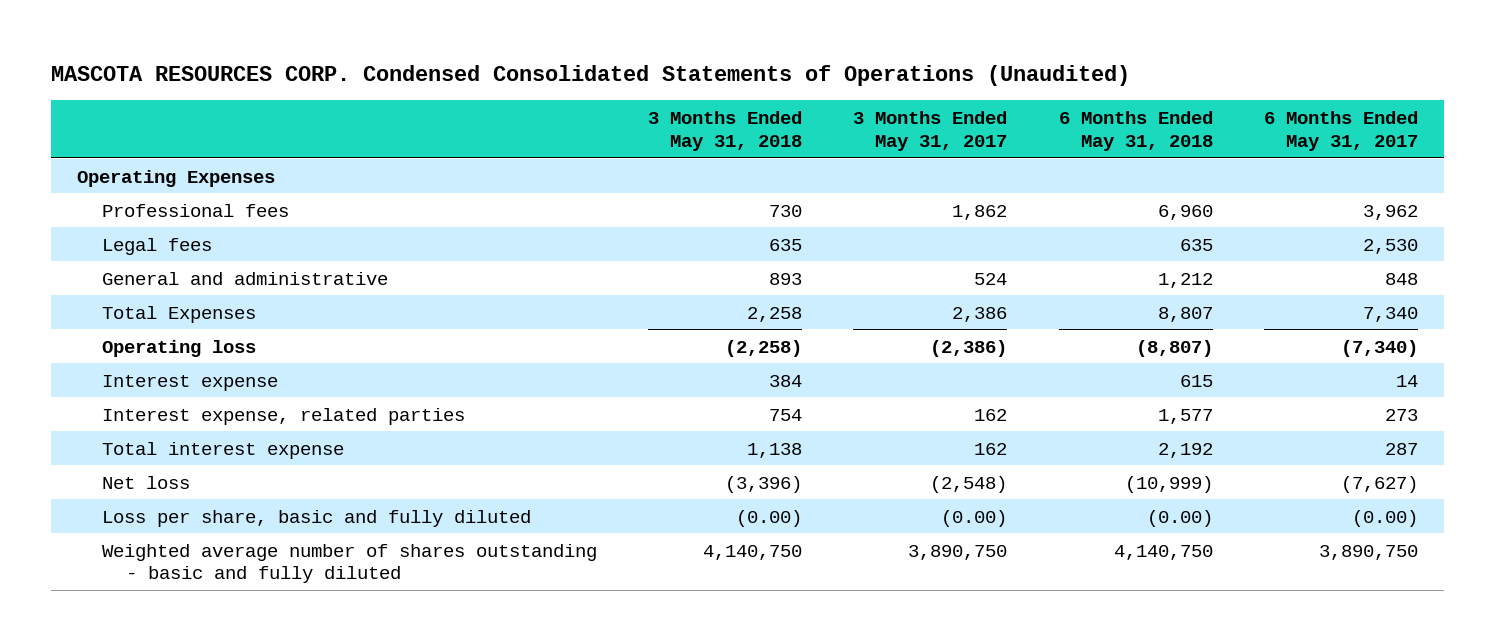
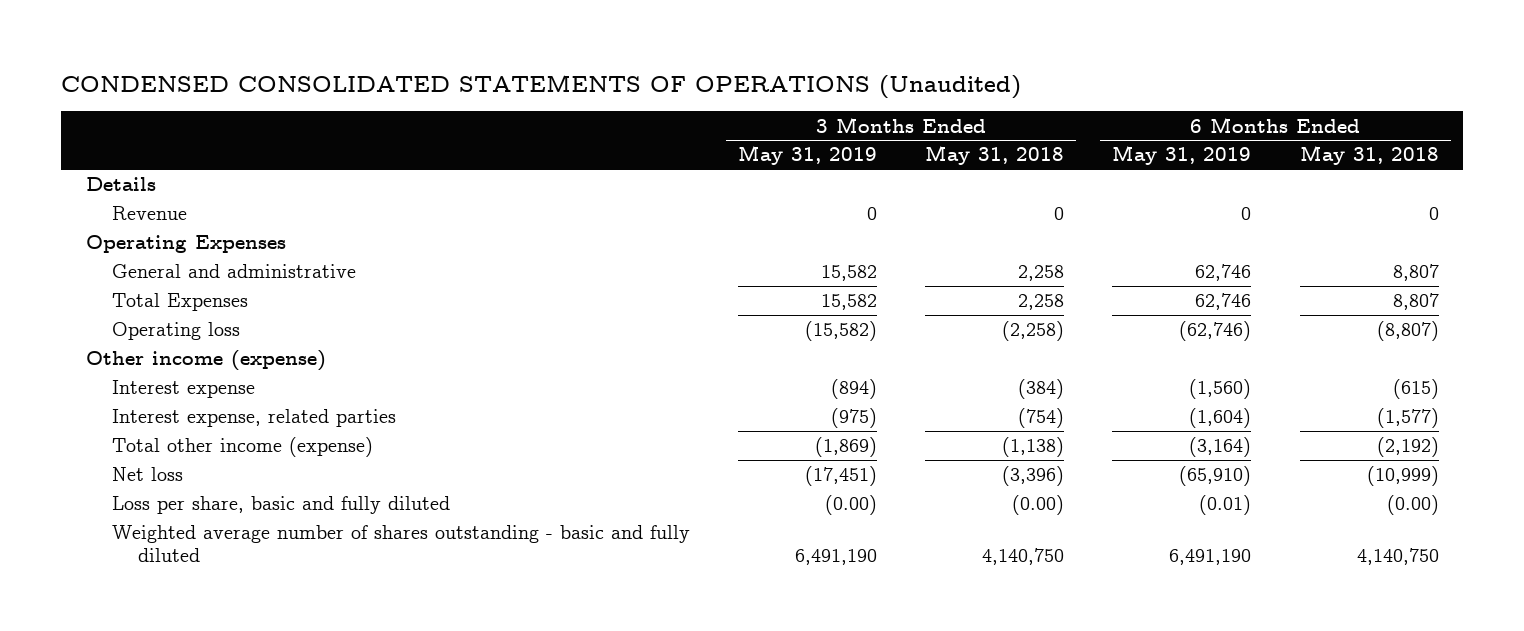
[51,65,1131,87] MASCOTA RESOURCES CORP. Condensed Consolidated Statements of Operations (Unaudited) -> [61,74,1022,99] CONDENSED CONSOLIDATED STATEMENTS OF OPERATIONS (Unaudited)
[853,110,1008,151] 3 Months Ended May 31, 2017 -> none
[1264,110,1419,151] 6 Months Ended May 31, 2017 -> none
none -> [737,145,877,166] May 31, 2019
none -> [1112,145,1252,166] May 31, 2019
none -> [85,177,156,192] Details
none -> [111,206,187,221] Revenue
[101,203,289,217] Professional fees -> none
[101,237,212,255] Legal fees -> none
[769,272,803,285] 893 -> [1018,265,1065,282] 2,258
[1157,272,1213,288] 1,212 -> [1392,264,1439,282] 8,807
[101,441,344,459] Total interest expense -> none
none -> [85,350,326,372] Other income (expense)
[769,374,803,387] 384 -> [1018,379,1065,400] (384)
[1179,374,1213,387] 615 -> [1392,379,1439,400] (615)
[769,408,803,421] 754 -> [1018,408,1065,429] (754)
[1157,408,1213,424] 1,577 -> [1376,408,1439,429] (1,577)
none -> [111,437,373,458] Total other income (expense)

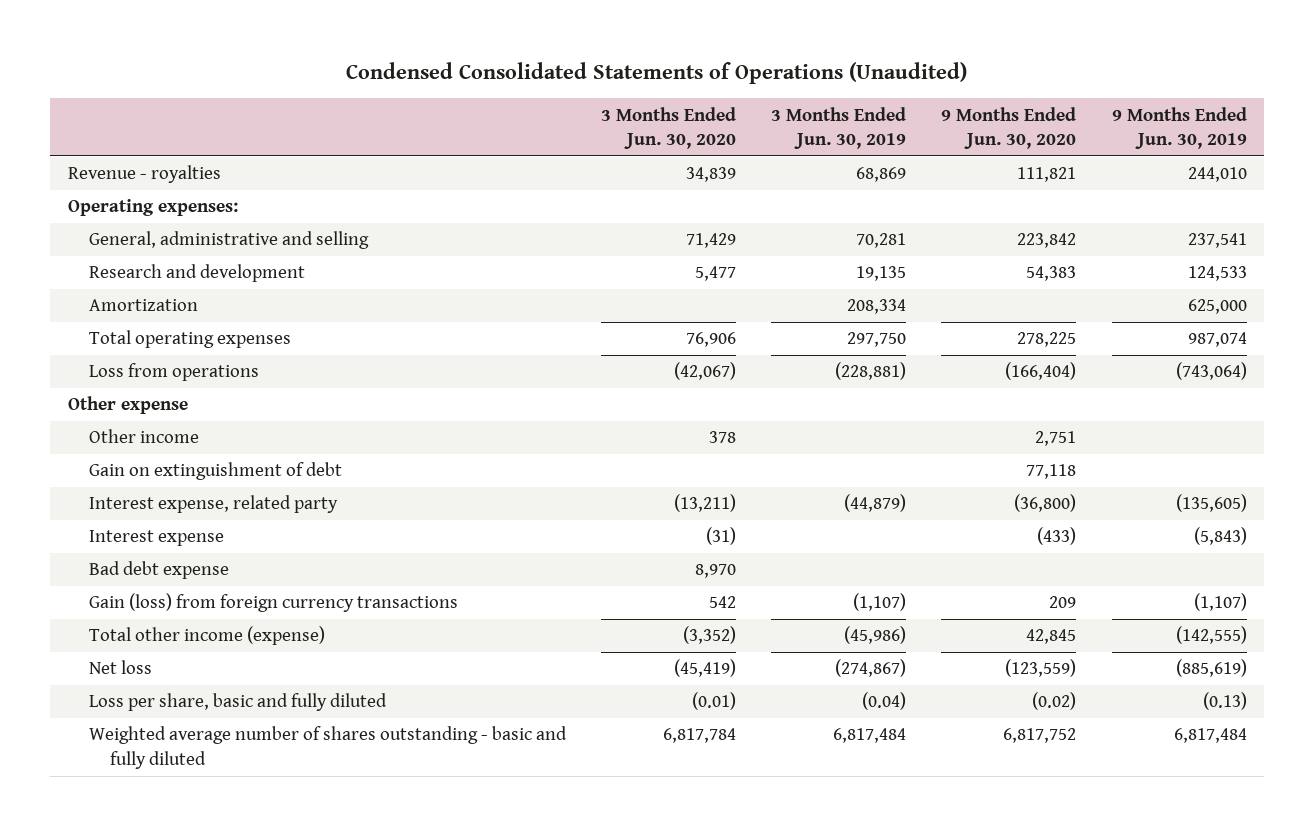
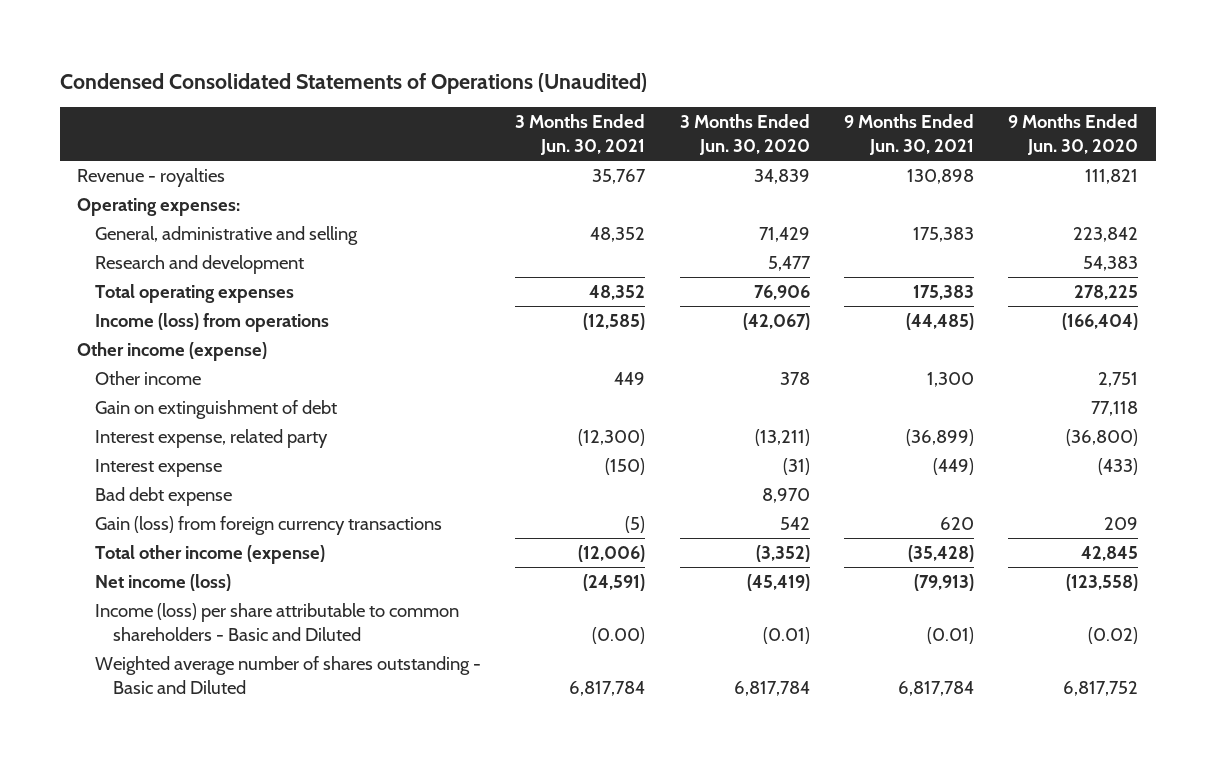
[771,106,907,149] 3 Months Ended Jun. 30, 2019 -> none
[1111,106,1247,149] 9 Months Ended Jun. 30, 2019 -> none
none -> [515,114,646,156] 3 Months Ended Jun. 30, 2021
none -> [844,114,975,156] 9 Months Ended Jun. 30, 2021
[89,299,199,312] Amortization -> none
[89,363,260,382] Loss from operations -> [95,312,330,332] Income (loss) from operations
[67,396,188,415] Other expense -> [77,341,268,361] Other income (expense)
[89,660,153,675] Net loss -> [95,573,232,591] Net income (loss)
[1005,659,1077,678] (123,559) -> [1066,573,1139,591] (123,558)
[89,693,388,712] Loss per share, basic and fully diluted -> [95,602,460,641] Income (loss) per share attributable to common shareholders - Basic and Diluted
[89,726,568,769] Weighted average number of shares outstanding - basic and fully diluted -> [95,655,482,694] Weighted average number of shares outstanding - Basic and Diluted

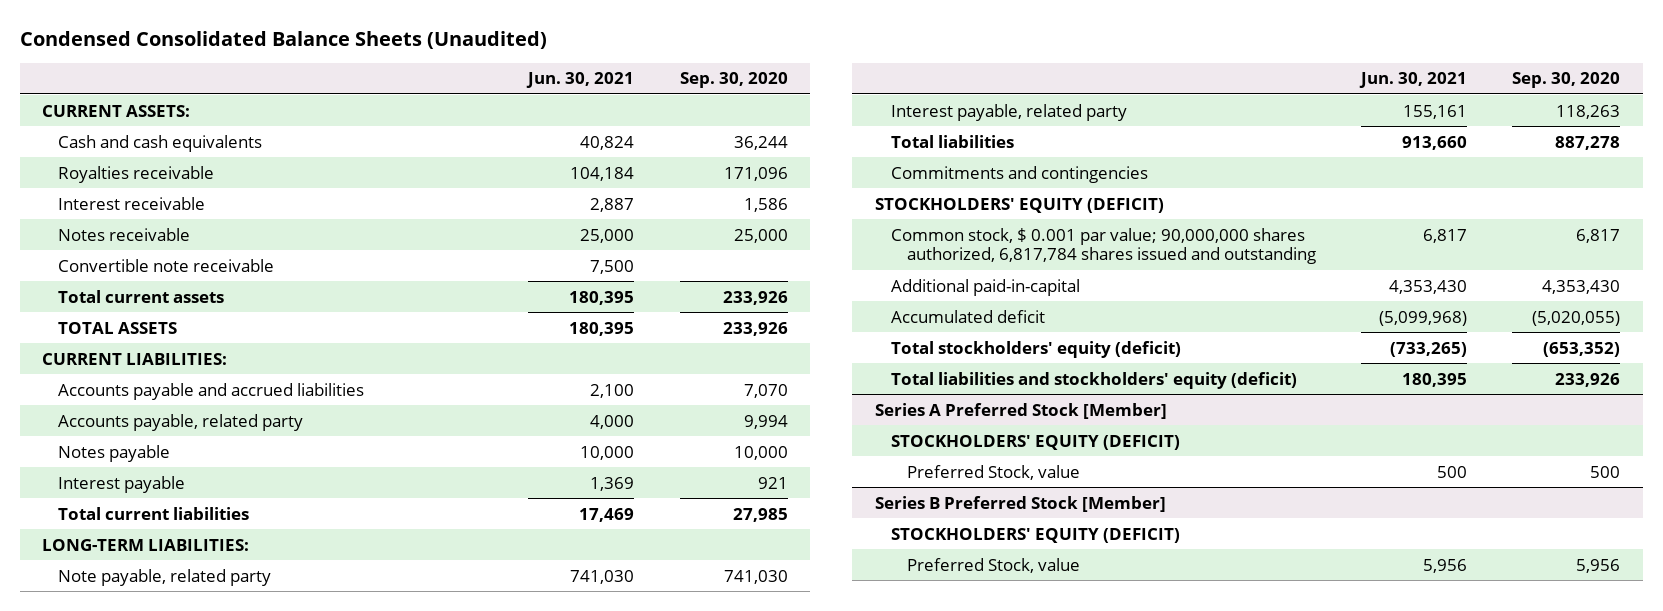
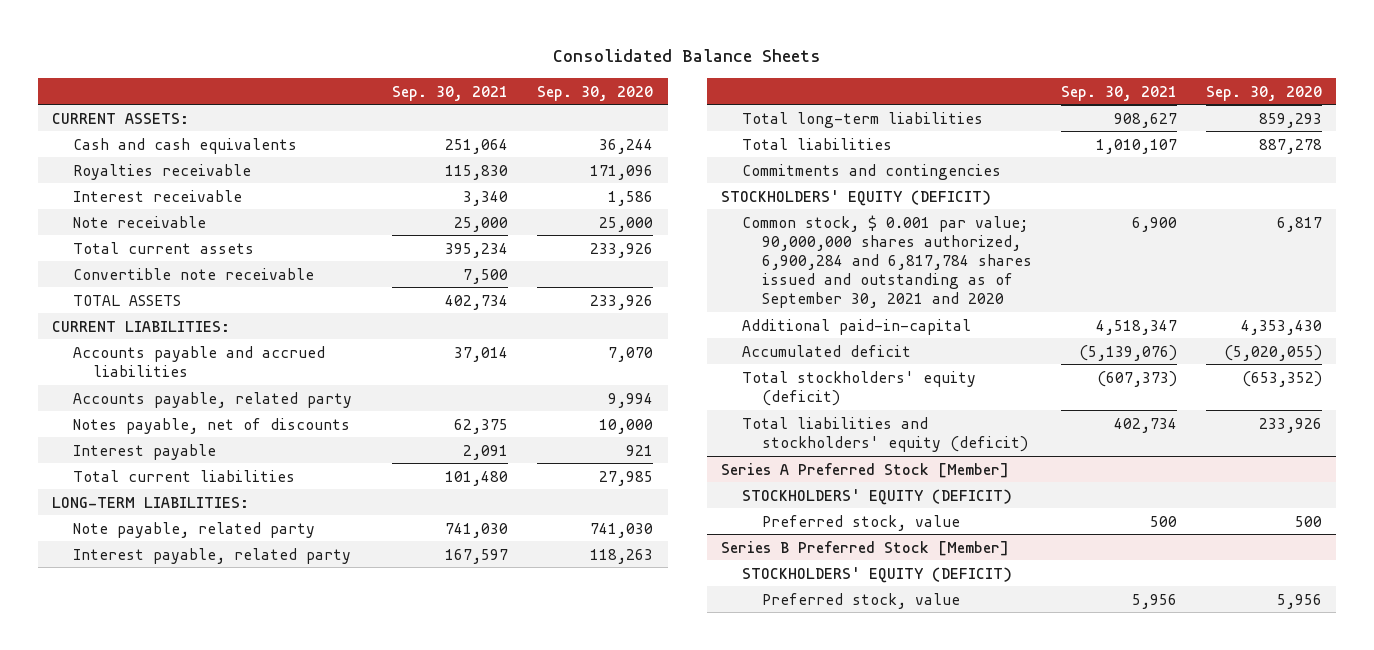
[19,30,547,49] Condensed Consolidated Balance Sheets (Unaudited) -> [553,49,822,63] Consolidated Balance Sheets
[526,72,635,89] Jun. 30, 2021 -> none
none -> [392,85,509,101] Sep. 30, 2021
[58,227,191,241] Notes receivable -> [72,215,206,228] Note receivable
[58,258,275,272] Convertible note receivable -> [72,267,314,280] Convertible note receivable
[58,444,171,462] Notes payable -> [72,417,350,434] Notes payable, net of discounts
none -> [741,111,983,128] Total long-term liabilities
[890,227,1316,265] Common stock, $ 0.001 par value; 90,000,000 shares authorized, 6,817,784 shares issued and outstanding -> [741,214,1033,308] Common stock, $ 0.001 par value; 90,000,000 shares authorized, 6,900,284 and 6,817,784 shares issued and outstanding as of September 30, 2021 and 2020
[906,464,1080,480] Preferred Stock, value -> [762,514,961,531] Preferred stock, value
[906,557,1080,573] Preferred Stock, value -> [762,592,961,609] Preferred stock, value

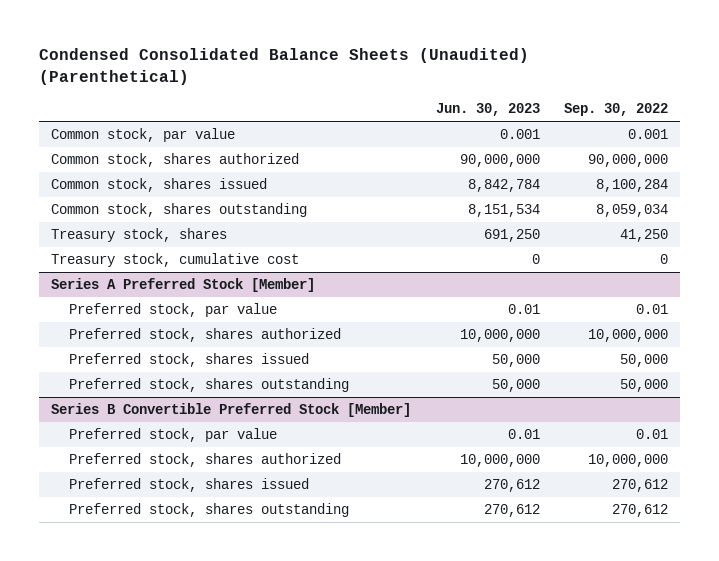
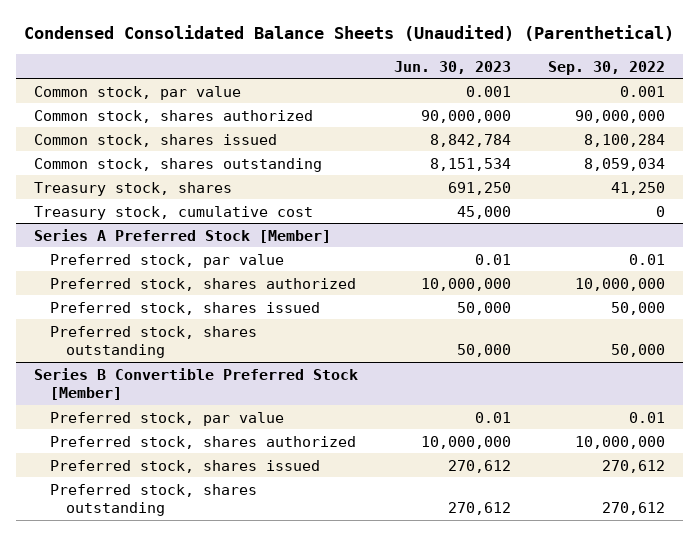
[531,254,540,265] 0 -> [457,205,512,219] 45,000

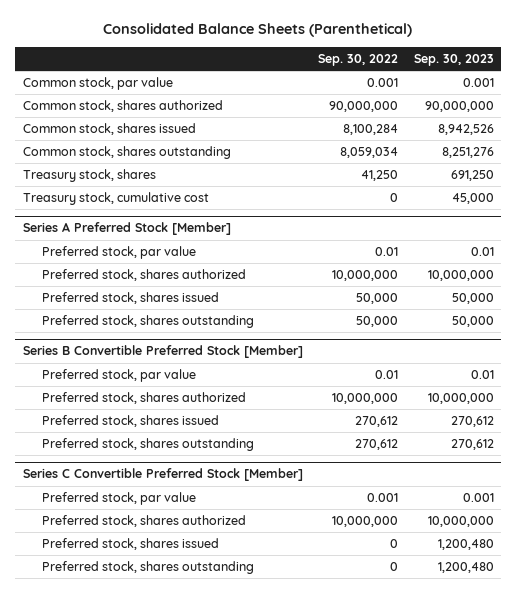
[24,24,675,41] Condensed Consolidated Balance Sheets (Unaudited) (Parenthetical) -> [103,23,413,38] Consolidated Balance Sheets (Parenthetical)
[394,60,512,74] Jun. 30, 2023 -> none
none -> [413,54,494,67] Sep. 30, 2023
none -> [22,468,303,482] Series C Convertible Preferred Stock [Member]
none -> [41,492,196,506] Preferred stock, par value
none -> [41,515,246,528] Preferred stock, shares authorized
none -> [41,538,219,551] Preferred stock, shares issued
none -> [41,561,254,575] Preferred stock, shares outstanding

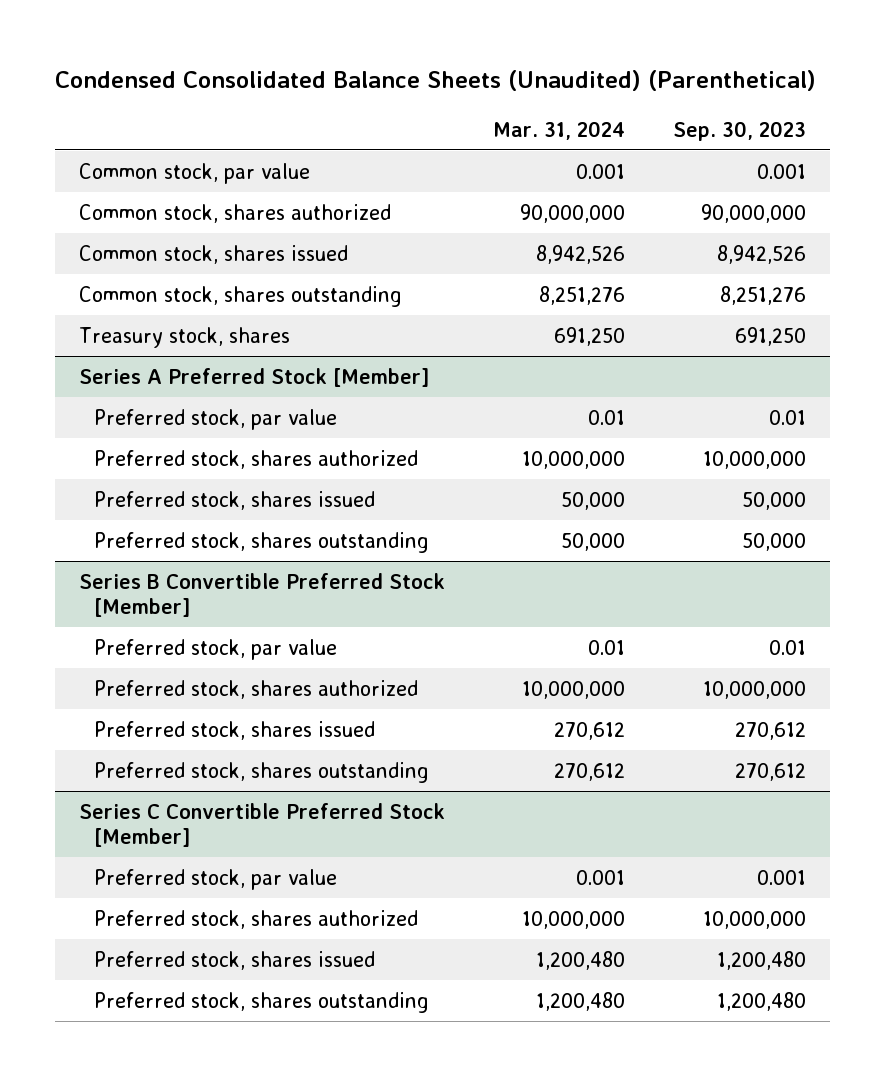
[103,23,413,38] Consolidated Balance Sheets (Parenthetical) -> [54,69,816,91] Condensed Consolidated Balance Sheets (Unaudited) (Parenthetical)
[318,54,399,67] Sep. 30, 2022 -> none
none -> [492,120,625,140] Mar. 31, 2024
[22,192,209,206] Treasury stock, cumulative cost -> none

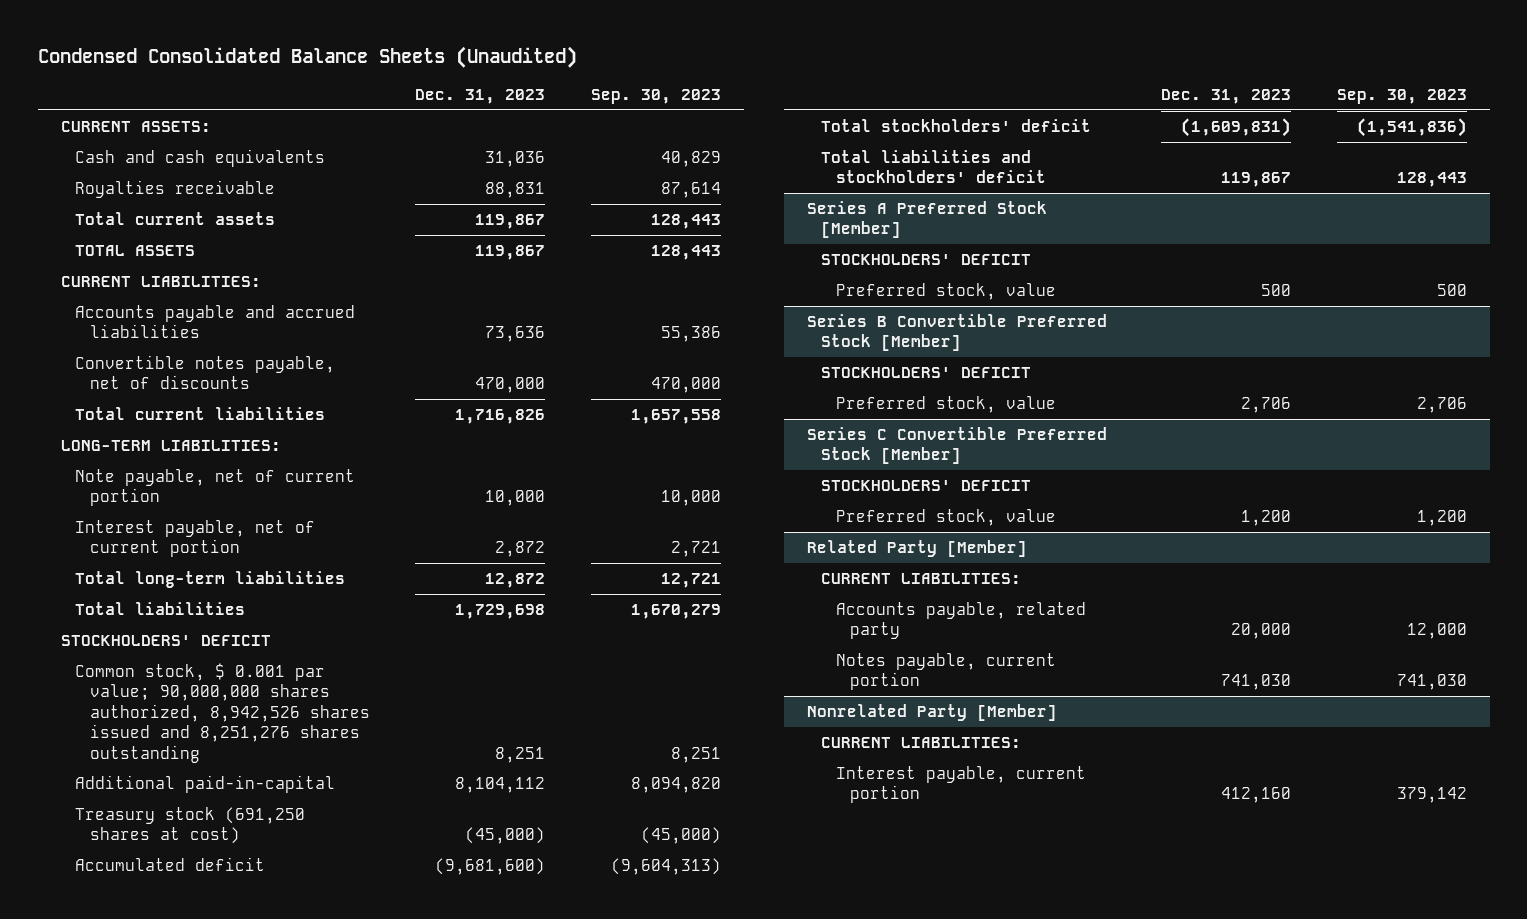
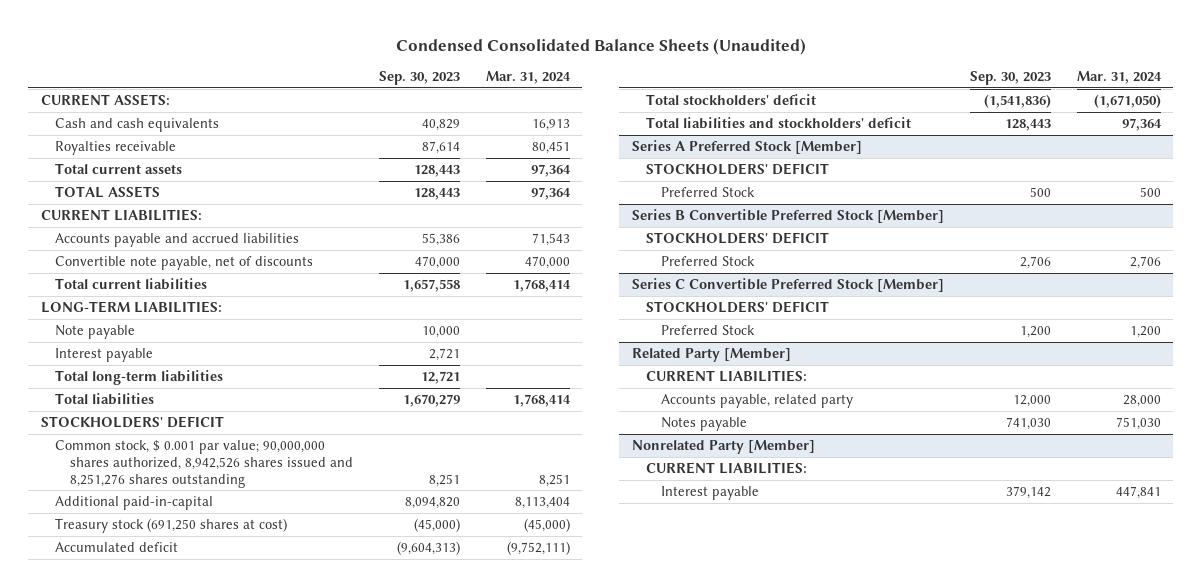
[415,88,546,104] Dec. 31, 2023 -> none
none -> [485,71,571,85] Mar. 31, 2024
[75,355,336,390] Convertible notes payable, net of discounts -> [55,256,314,271] Convertible note payable, net of discounts
[75,469,356,507] Note payable, net of current portion -> [55,325,136,340] Note payable
[75,520,316,558] Interest payable, net of current portion -> [55,348,154,363] Interest payable
[835,283,1056,301] Preferred stock, value -> [660,187,755,198] Preferred Stock
[835,396,1056,414] Preferred stock, value -> [660,256,755,267] Preferred Stock
[835,509,1056,527] Preferred stock, value -> [660,325,755,336] Preferred Stock
[835,653,1056,691] Notes payable, current portion -> [660,417,747,432] Notes payable
[835,766,1086,804] Interest payable, current portion -> [660,486,759,501] Interest payable

